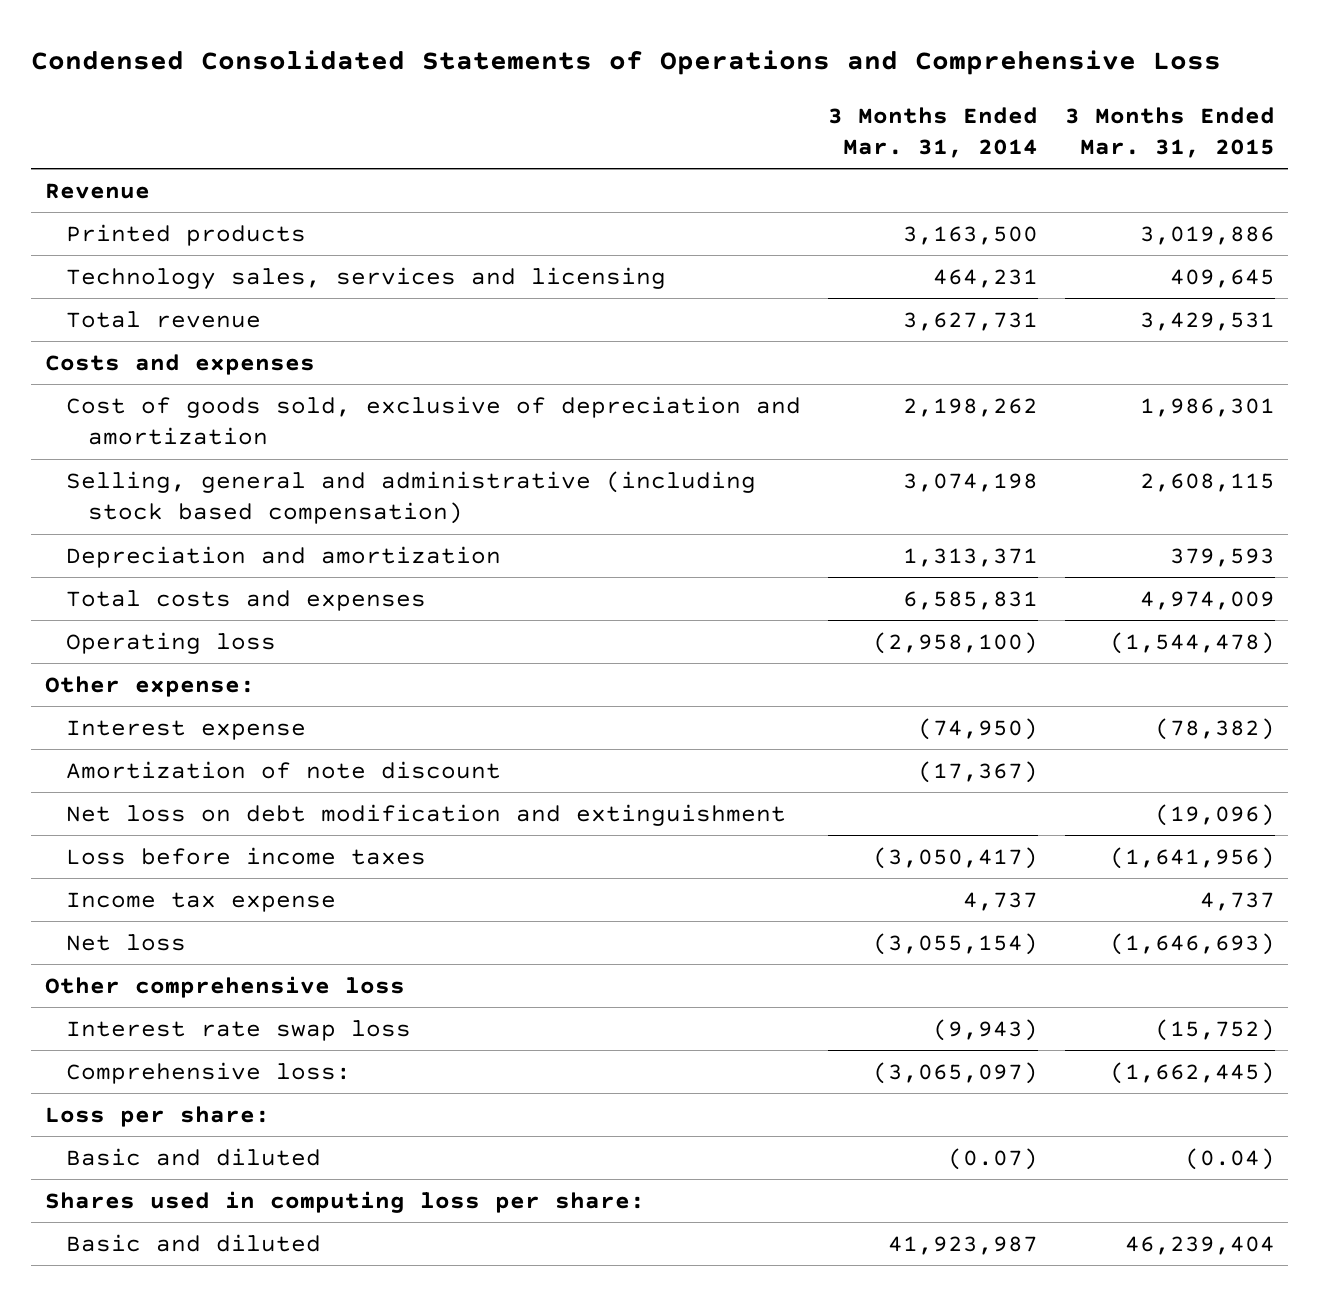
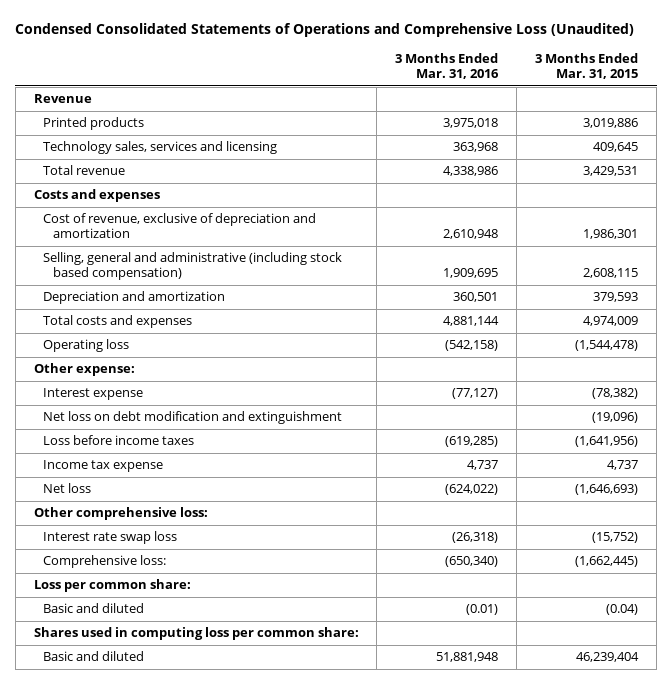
[31,50,1222,76] Condensed Consolidated Statements of Operations and Comprehensive Loss -> [15,23,635,38] Condensed Consolidated Statements of Operations and Comprehensive Loss (Unaudited)
[828,106,1039,159] 3 Months Ended Mar. 31, 2014 -> none
none -> [395,52,500,79] 3 Months Ended Mar. 31, 2016
[66,395,802,446] Cost of goods sold, exclusive of depreciation and amortization -> [43,213,317,239] Cost of revenue, exclusive of depreciation and amortization
[66,760,502,779] Amortization of note discount -> none
[44,975,405,998] Other comprehensive loss -> [33,507,208,521] Other comprehensive loss:
[44,1105,270,1127] Loss per share: -> [33,579,191,593] Loss per common share:
[44,1190,645,1213] Shares used in computing loss per share: -> [33,627,359,641] Shares used in computing loss per common share:

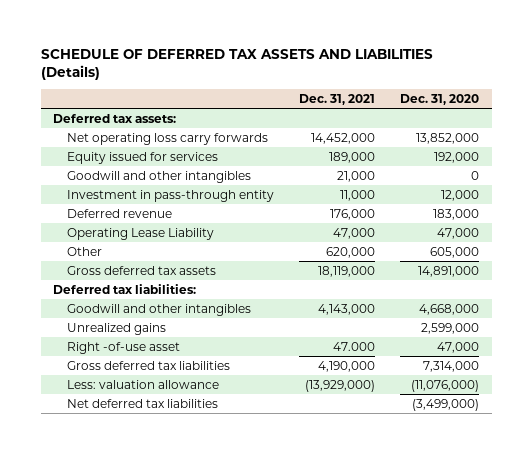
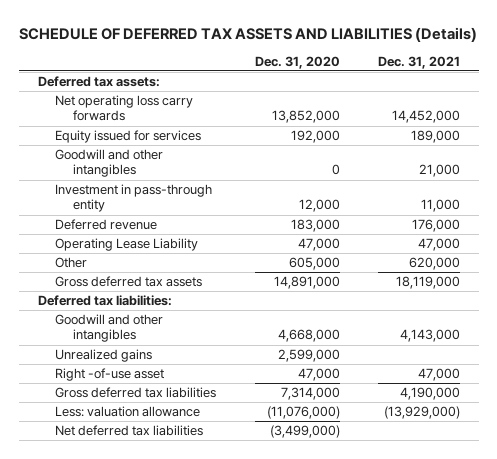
[332,341,375,351] 47.000 -> [417,368,460,382] 47,000

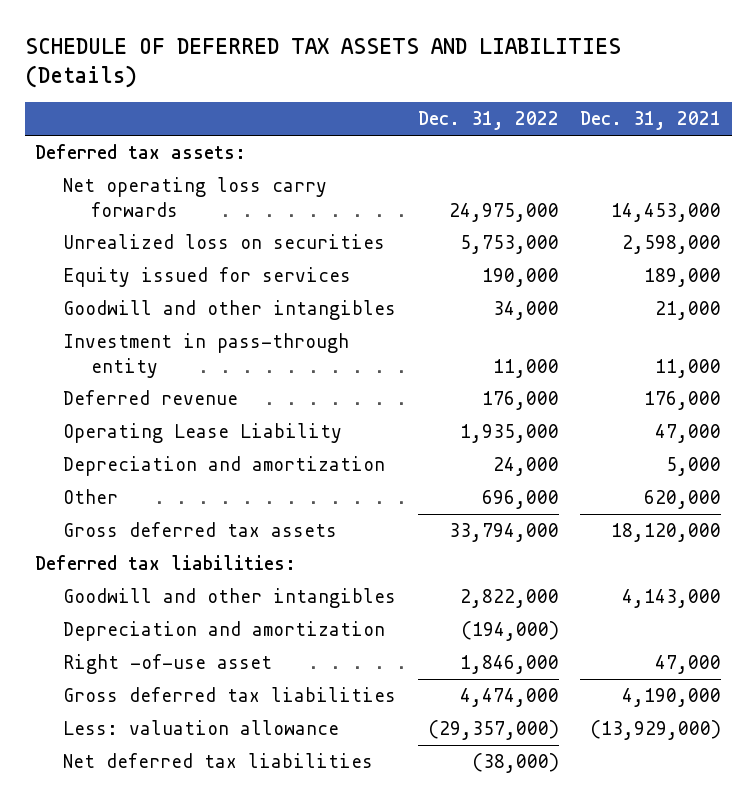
[254,55,340,69] Dec. 31, 2020 -> none
none -> [417,111,559,131] Dec. 31, 2022
[391,110,460,124] 14,452,000 -> [611,202,722,222] 14,453,000
none -> [63,234,386,250] Unrealized loss on securities
none -> [63,456,386,477] Depreciation and amortization
[395,276,460,290] 18,119,000 -> [611,523,722,543] 18,120,000
[55,349,153,363] Unrealized gains -> none
none -> [63,621,386,642] Depreciation and amortization

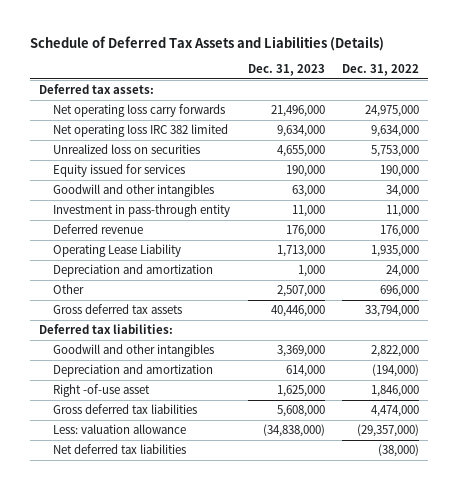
[24,37,621,89] SCHEDULE OF DEFERRED TAX ASSETS AND LIABILITIES (Details) -> [29,35,384,51] Schedule of Deferred Tax Assets and Liabilities (Details)
[580,111,722,131] Dec. 31, 2021 -> none
none -> [247,64,325,77] Dec. 31, 2023
none -> [53,124,229,138] Net operating loss IRC 382 limited

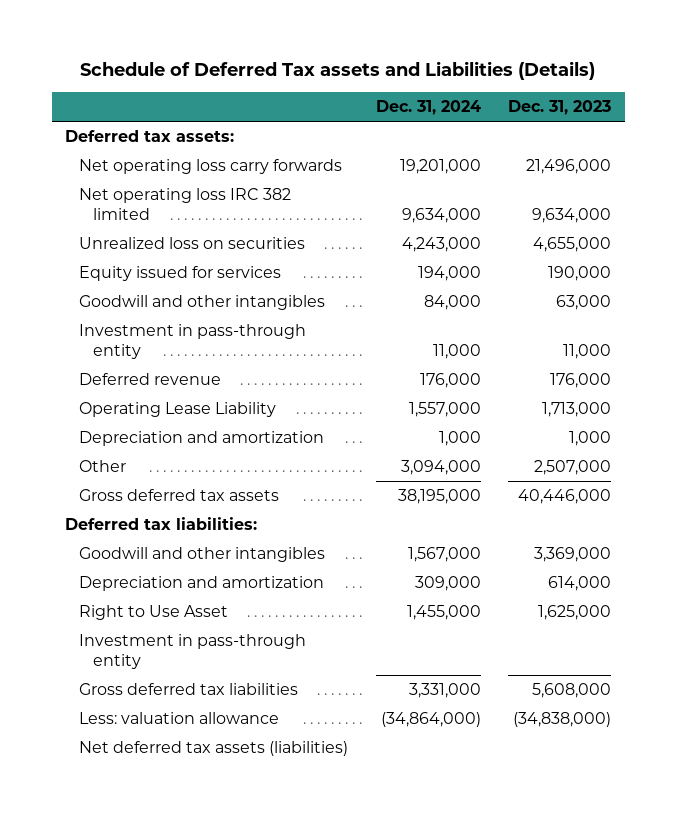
[29,35,384,51] Schedule of Deferred Tax Assets and Liabilities (Details) -> [80,61,596,81] Schedule of Deferred Tax assets and Liabilities (Details)
[341,64,419,77] Dec. 31, 2022 -> none
none -> [375,100,481,116] Dec. 31, 2024
[53,384,151,398] Right -of-use asset -> [79,604,229,620] Right to Use Asset
none -> [79,633,307,669] Investment in pass-through entity
[53,444,187,455] Net deferred tax liabilities -> [79,740,349,756] Net deferred tax assets (liabilities)

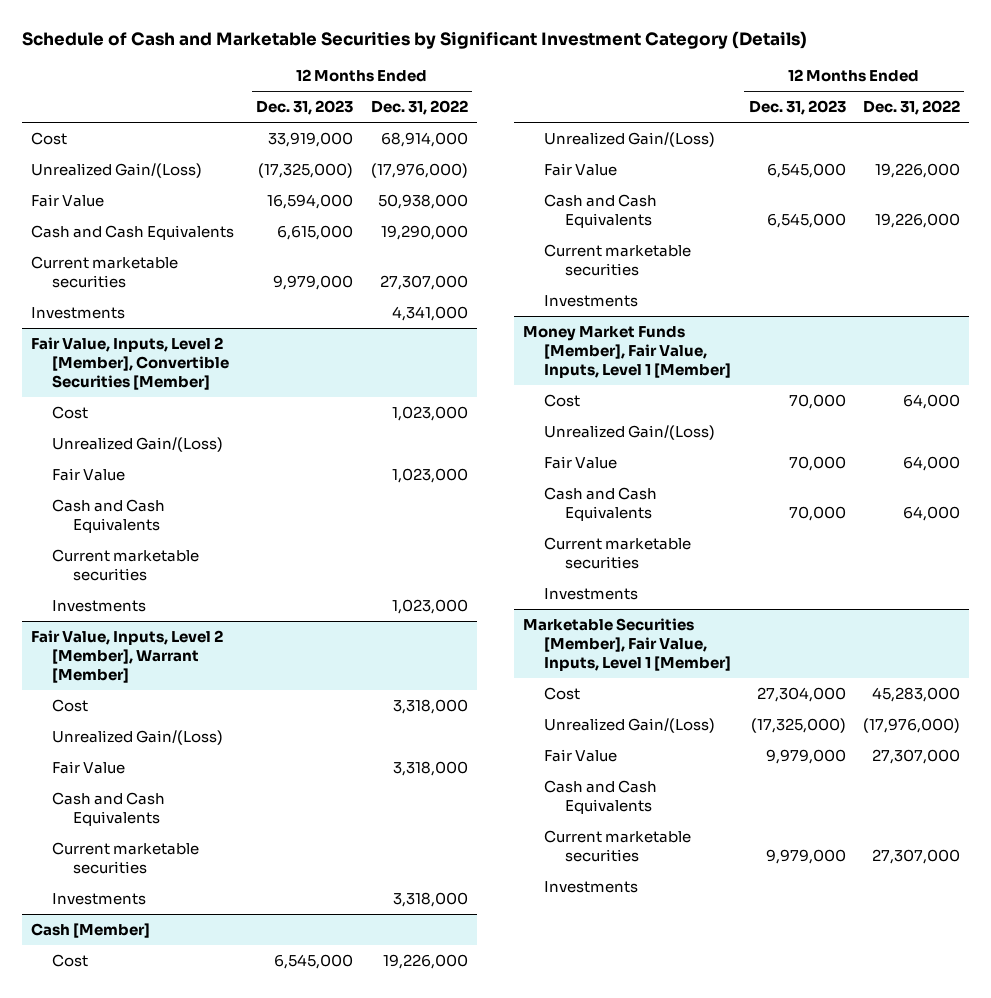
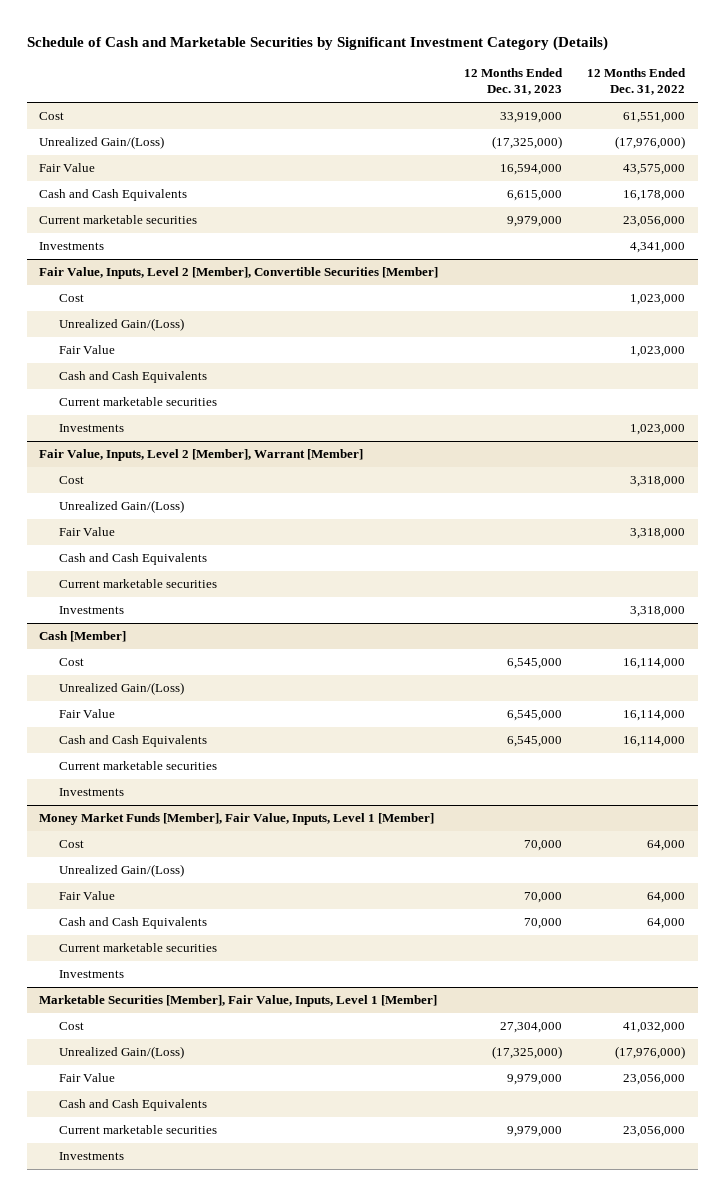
[380,131,468,147] 68,914,000 -> [622,112,685,124] 61,551,000
[377,193,468,209] 50,938,000 -> [622,164,685,176] 43,575,000
[380,224,468,240] 19,290,000 -> [622,190,685,202] 16,178,000
[379,275,468,291] 27,307,000 -> [622,216,685,228] 23,056,000
[382,953,468,969] 19,226,000 -> [622,658,685,670] 16,114,000
[874,162,960,178] 19,226,000 -> [622,710,685,722] 16,114,000
[874,213,960,229] 19,226,000 -> [622,736,685,748] 16,114,000
[871,686,960,702] 45,283,000 -> [622,1022,685,1034] 41,032,000
[871,748,960,764] 27,307,000 -> [622,1074,685,1086] 23,056,000
[871,849,960,865] 27,307,000 -> [622,1126,685,1138] 23,056,000

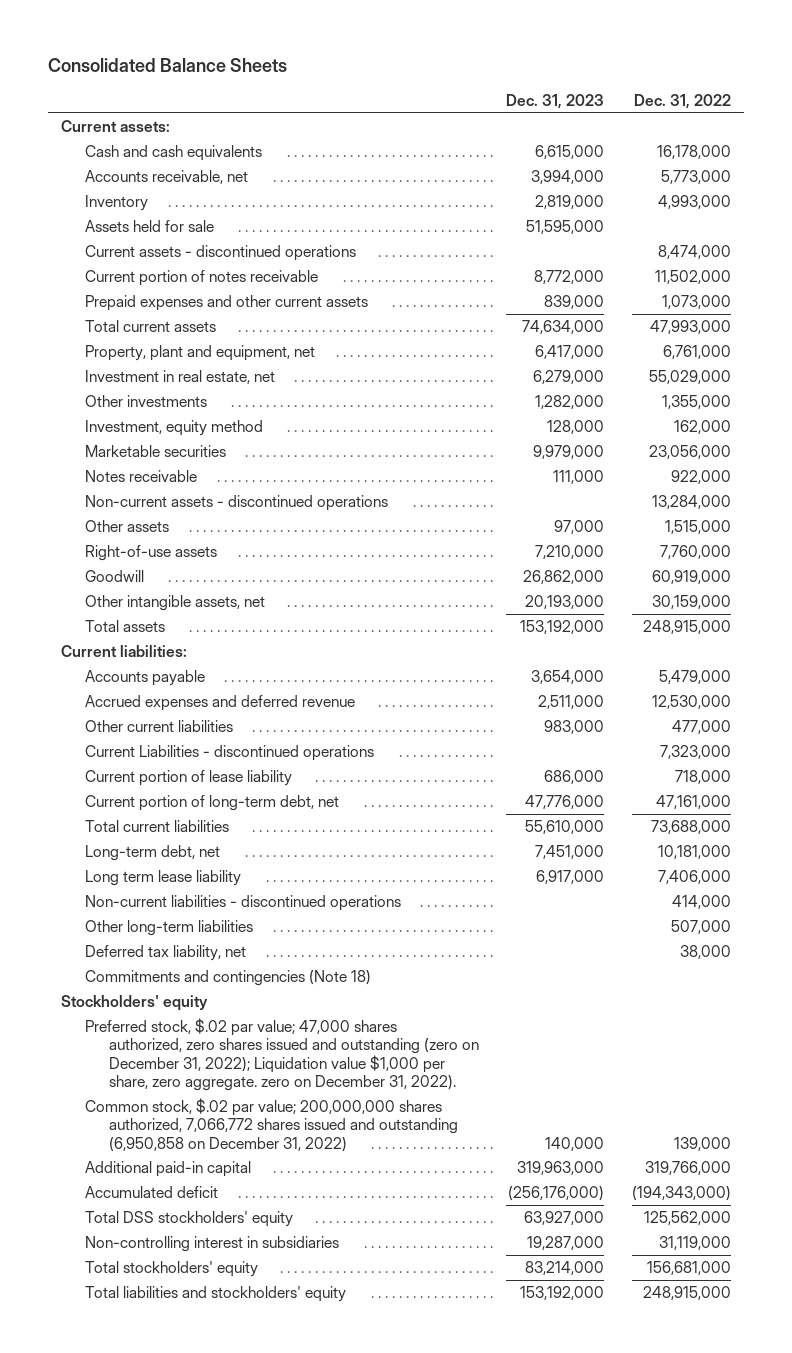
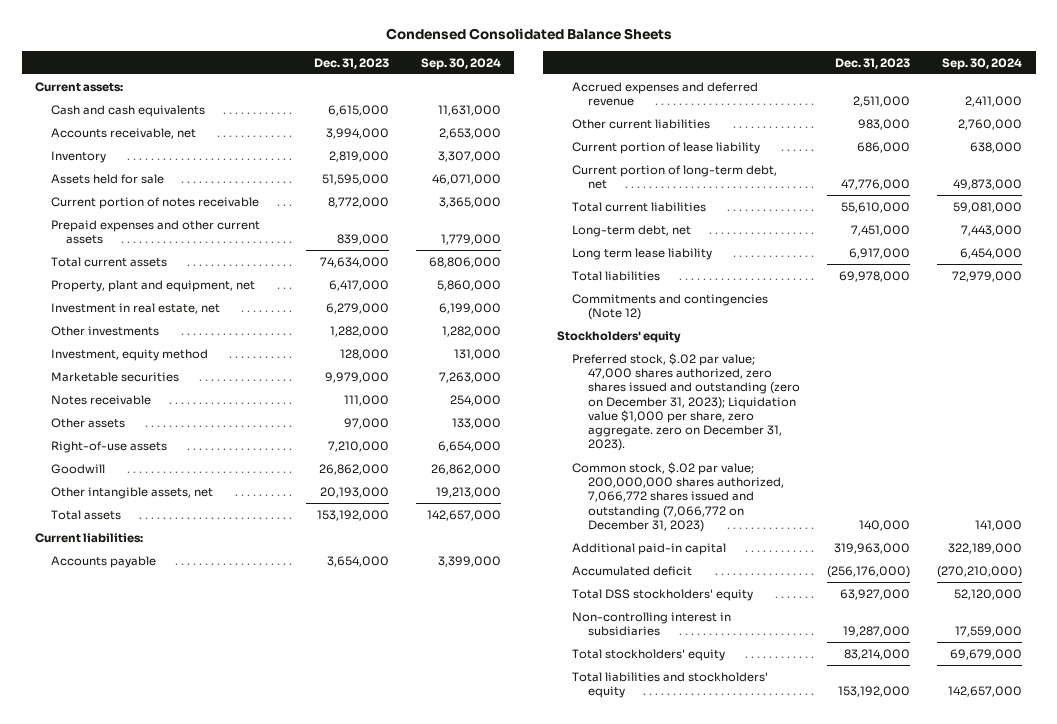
[47,58,287,73] Consolidated Balance Sheets -> [385,28,672,41] Condensed Consolidated Balance Sheets
[633,94,731,110] Dec. 31, 2022 -> none
none -> [420,57,501,70] Sep. 30, 2024
[85,245,357,262] Current assets - discontinued operations -> none
[85,495,389,512] Non-current assets - discontinued operations -> none
[85,745,375,762] Current Liabilities - discontinued operations -> none
[85,895,402,912] Non-current liabilities - discontinued operations -> none
[85,920,254,937] Other long-term liabilities -> none
[85,945,247,962] Deferred tax liability, net -> none
none -> [572,270,661,281] Total liabilities
[85,970,372,987] Commitments and contingencies (Note 18) -> [572,293,769,320] Commitments and contingencies (Note 12)
[85,1018,479,1091] Preferred stock, $.02 par value; 47,000 shares authorized, zero shares issued and outstanding (zero on December 31, 2022); Liquidation value $1,000 per share, zero aggregate. zero on December 31, 2022). -> [572,352,801,452] Preferred stock, $.02 par value; 47,000 shares authorized, zero shares issued and outstanding (zero on December 31, 2023); Liquidation value $1,000 per share, zero aggregate. zero on December 31, 2023).
[85,1098,458,1152] Common stock, $.02 par value; 200,000,000 shares authorized, 7,066,772 shares issued and outstanding (6,950,858 on December 31, 2022) -> [572,461,785,532] Common stock, $.02 par value; 200,000,000 shares authorized, 7,066,772 shares issued and outstanding (7,066,772 on December 31, 2023)

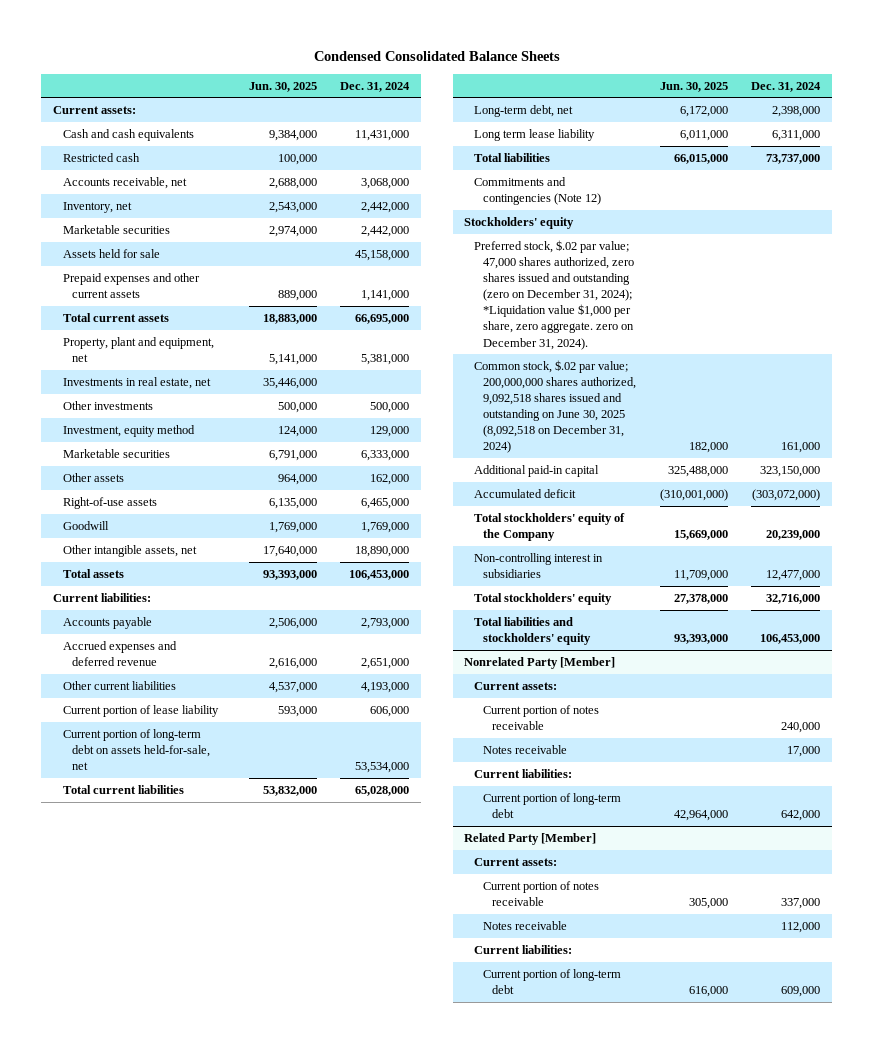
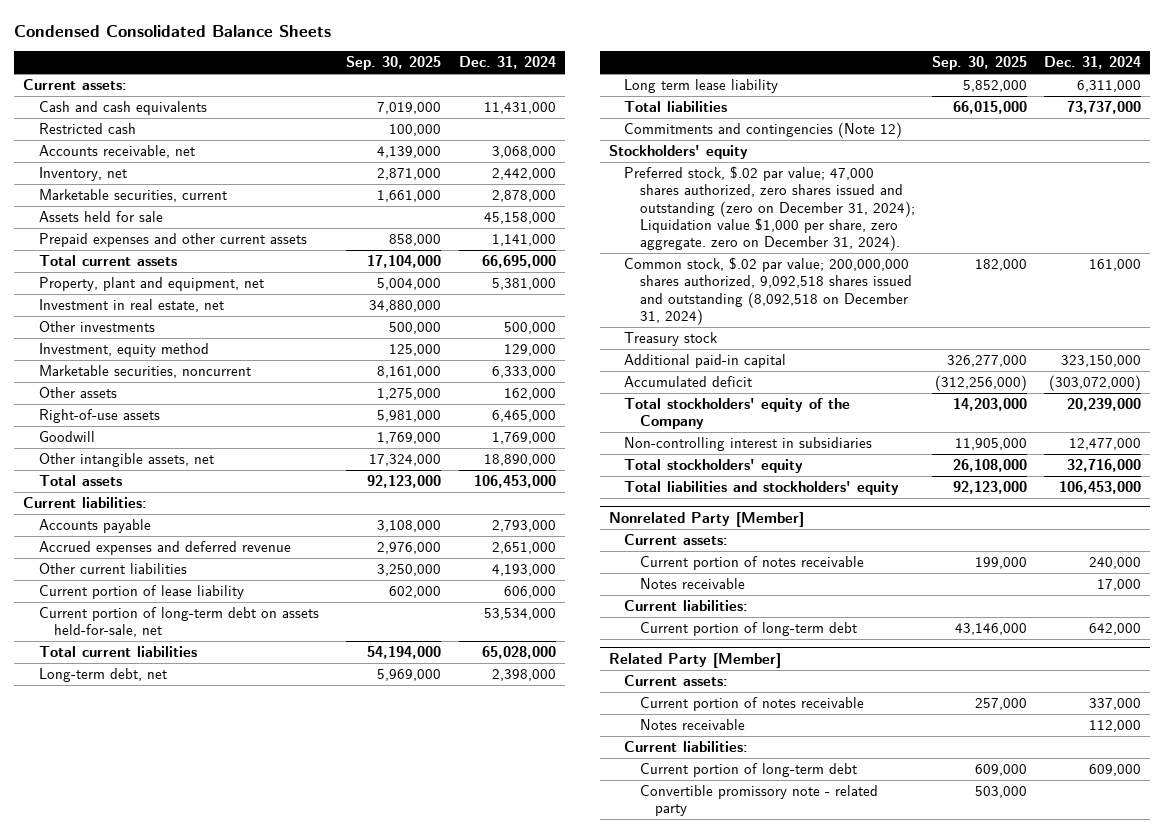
[248,81,317,92] Jun. 30, 2025 -> none
none -> [346,55,442,70] Sep. 30, 2025
[62,224,170,234] Marketable securities -> [38,189,227,203] Marketable securities, current
[361,225,410,237] 2,442,000 -> [491,190,556,203] 2,878,000
[62,376,211,389] Investments in real estate, net -> [38,299,224,313] Investment in real estate, net
[62,448,170,458] Marketable securities -> [38,365,251,379] Marketable securities, noncurrent
[473,239,635,350] Preferred stock, $.02 par value; 47,000 shares authorized, zero shares issued and outstanding (zero on December 31, 2024); *Liquidation value $1,000 per share, zero aggregate. zero on December 31, 2024). -> [624,166,915,251] Preferred stock, $.02 par value; 47,000 shares authorized, zero shares issued and outstanding (zero on December 31, 2024); Liquidation value $1,000 per share, zero aggregate. zero on December 31, 2024).
[473,359,637,454] Common stock, $.02 par value; 200,000,000 shares authorized, 9,092,518 shares issued and outstanding on June 30, 2025 (8,092,518 on December 31, 2024) -> [624,257,912,325] Common stock, $.02 par value; 200,000,000 shares authorized, 9,092,518 shares issued and outstanding (8,092,518 on December 31, 2024)
none -> [624,332,719,347] Treasury stock
none -> [639,785,878,817] Convertible promissory note - related party

